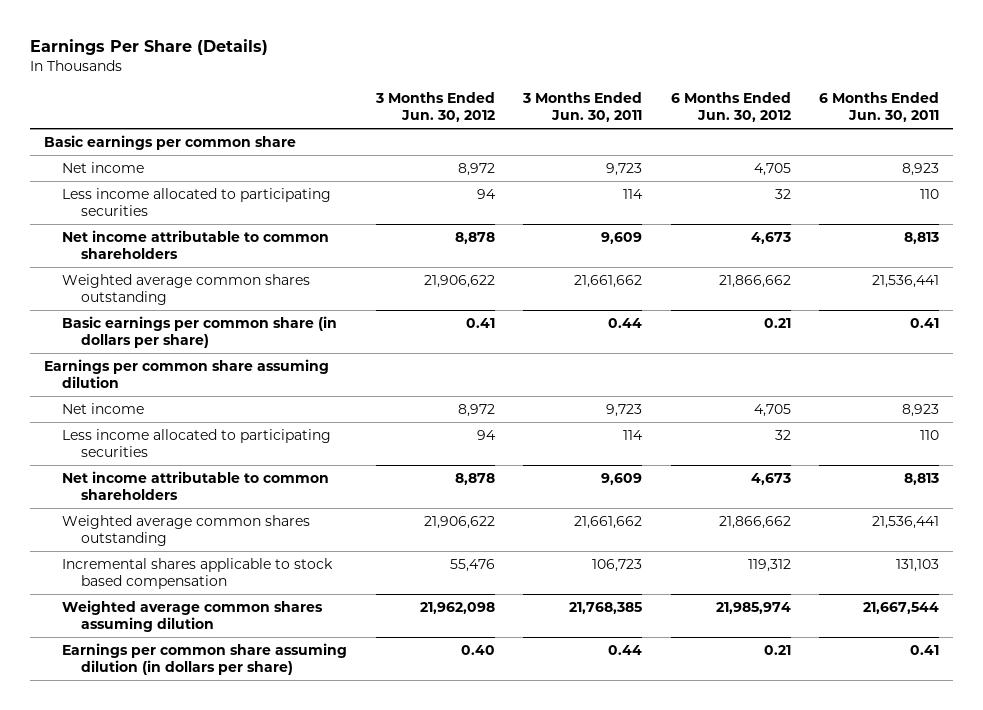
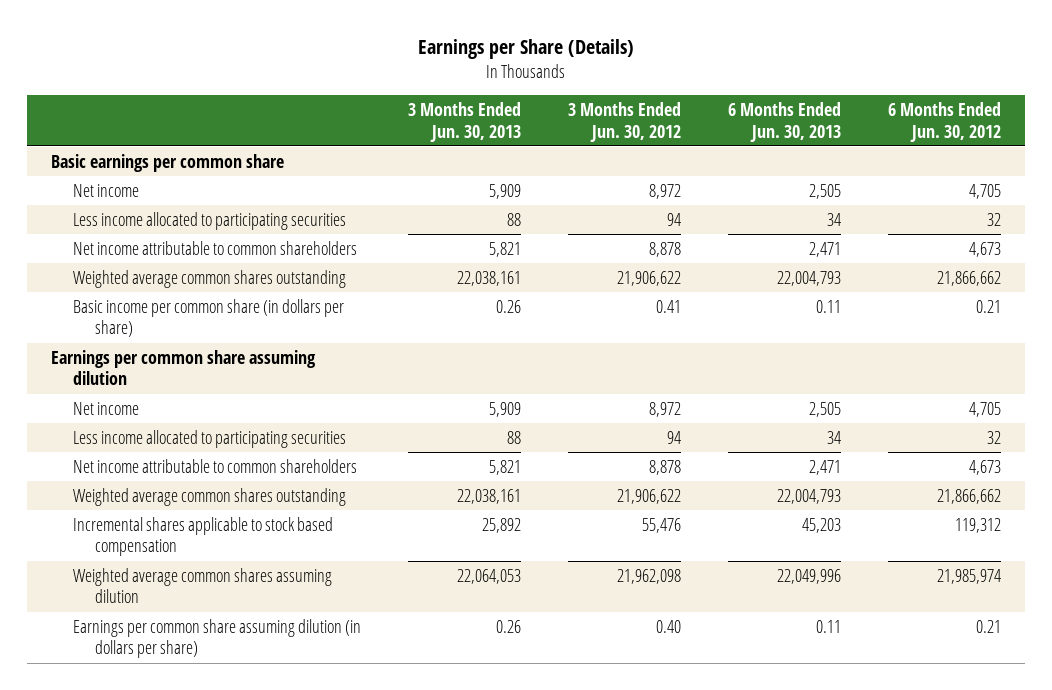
[29,38,268,55] Earnings Per Share (Details) -> [417,39,634,60] Earnings per Share (Details)
[522,91,643,123] 3 Months Ended Jun. 30, 2011 -> none
[819,91,940,123] 6 Months Ended Jun. 30, 2011 -> none
none -> [407,101,521,142] 3 Months Ended Jun. 30, 2013
none -> [728,101,842,142] 6 Months Ended Jun. 30, 2013
[62,315,338,349] Basic earnings per common share (in dollars per share) -> [72,298,344,338] Basic income per common share (in dollars per share)

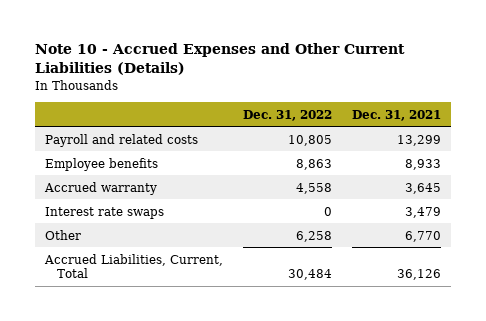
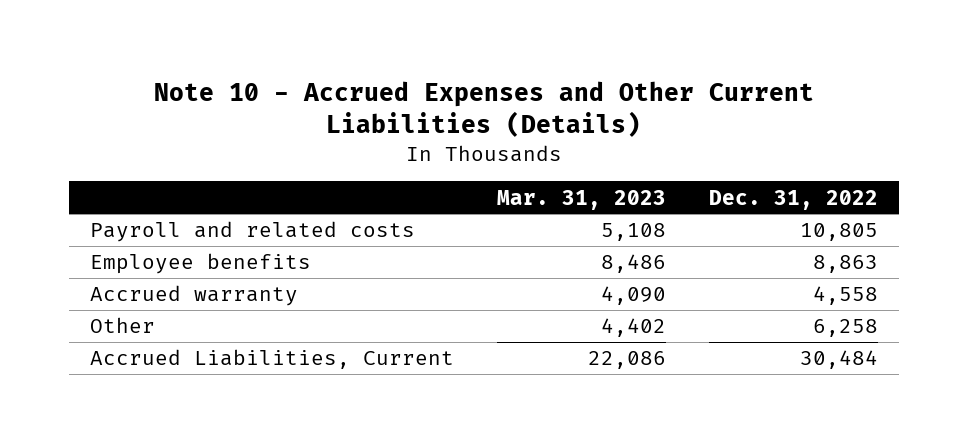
[351,109,441,121] Dec. 31, 2021 -> none
none -> [496,189,666,210] Mar. 31, 2023
[45,206,165,219] Interest rate swaps -> none
[44,253,224,279] Accrued Liabilities, Current, Total -> [90,349,455,370] Accrued Liabilities, Current

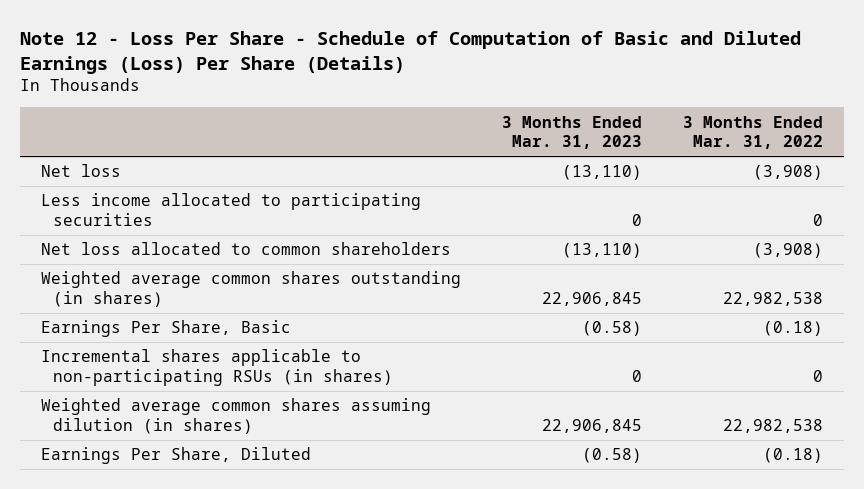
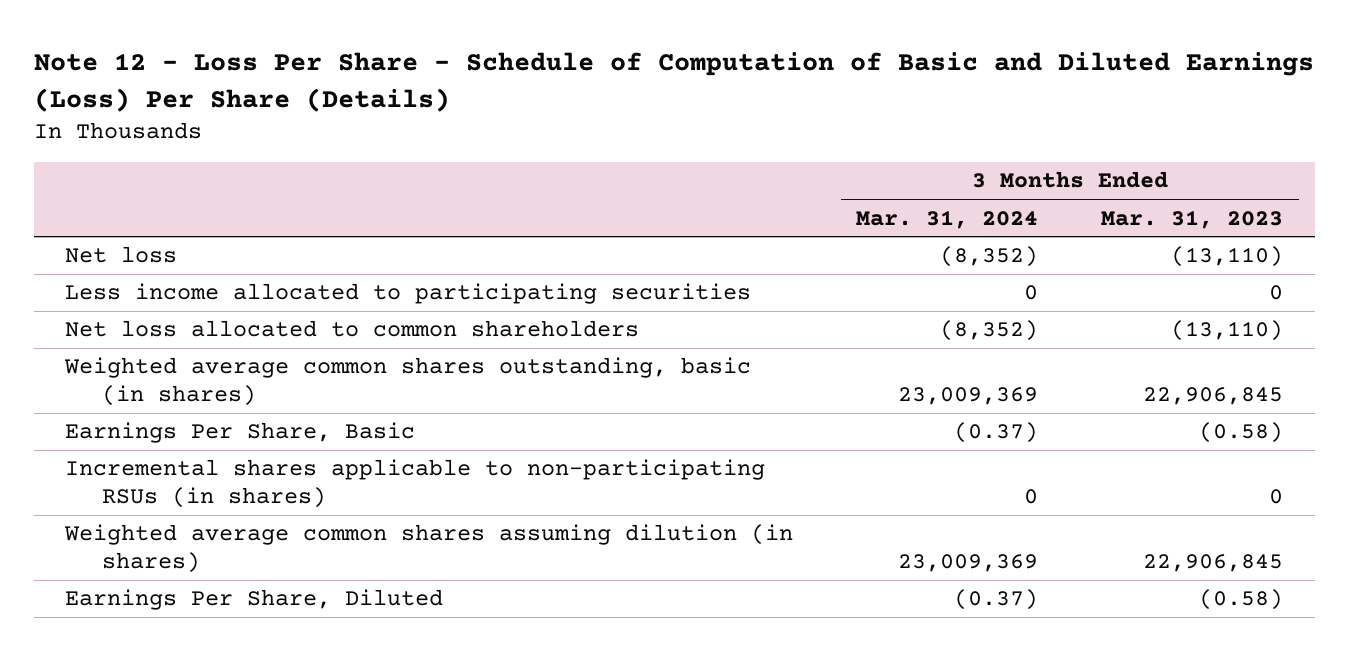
[683,115,824,150] 3 Months Ended Mar. 31, 2022 -> none
none -> [856,209,1039,229] Mar. 31, 2024
[40,271,461,308] Weighted average common shares outstanding (in shares) -> [64,357,752,406] Weighted average common shares outstanding, basic (in shares)

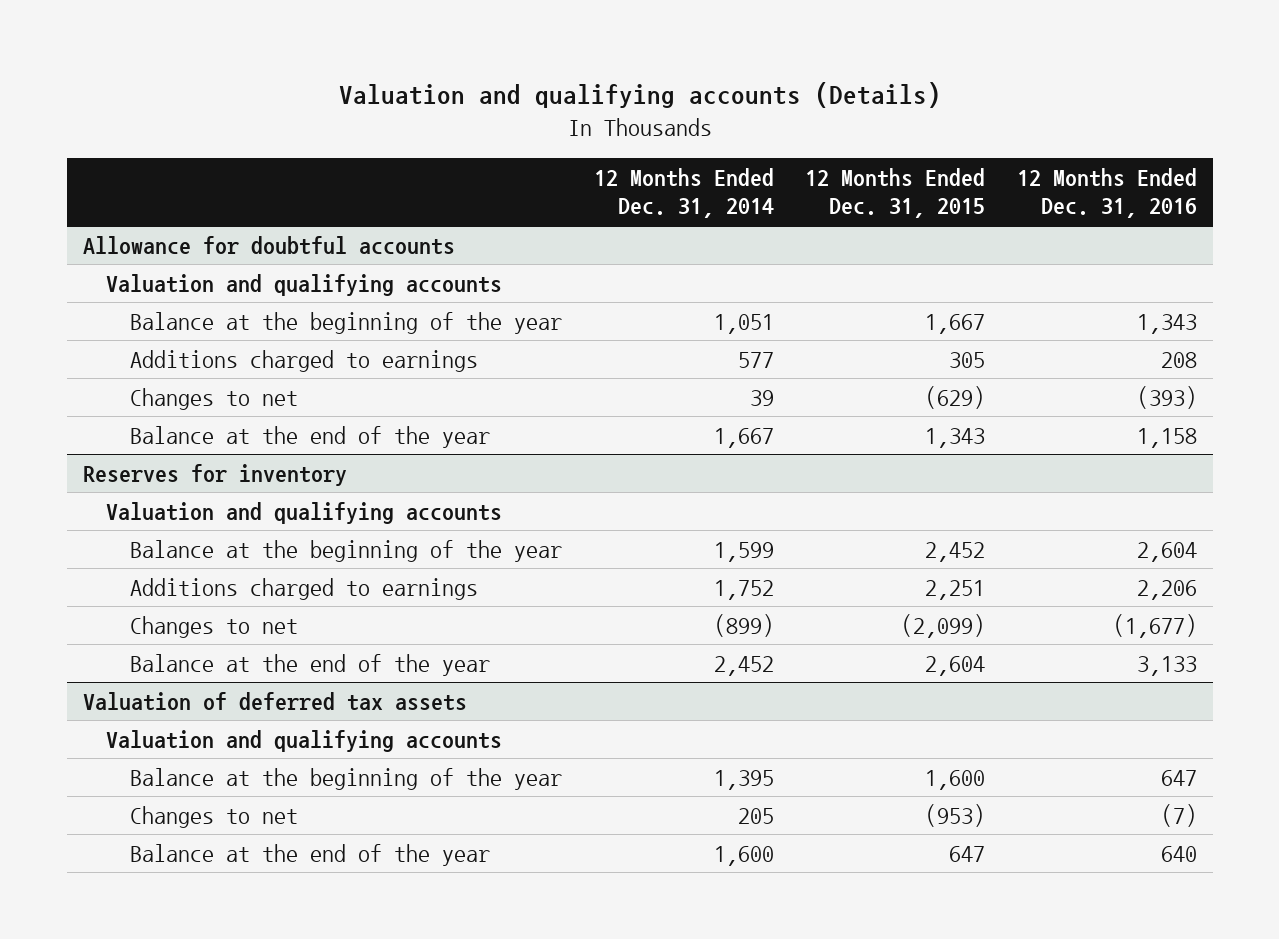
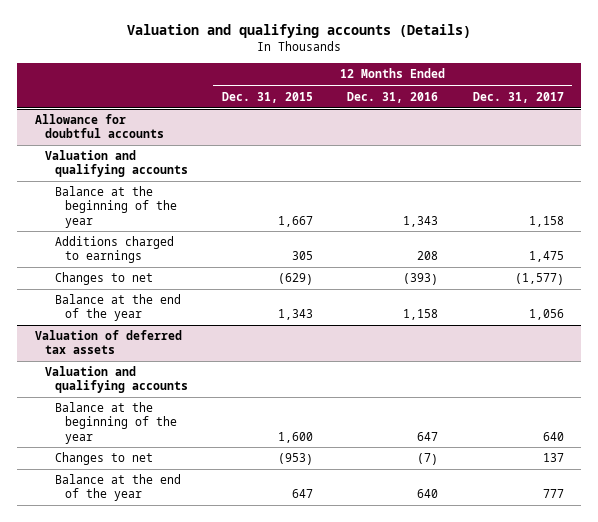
[593,167,774,219] 12 Months Ended Dec. 31, 2014 -> none
none -> [472,91,564,103] Dec. 31, 2017
[82,463,347,486] Reserves for inventory -> none
[106,501,503,524] Valuation and qualifying accounts -> none
[130,539,563,562] Balance at the beginning of the year -> none
[130,577,479,600] Additions charged to earnings -> none
[130,615,299,638] Changes to net -> none
[130,653,491,676] Balance at the end of the year -> none

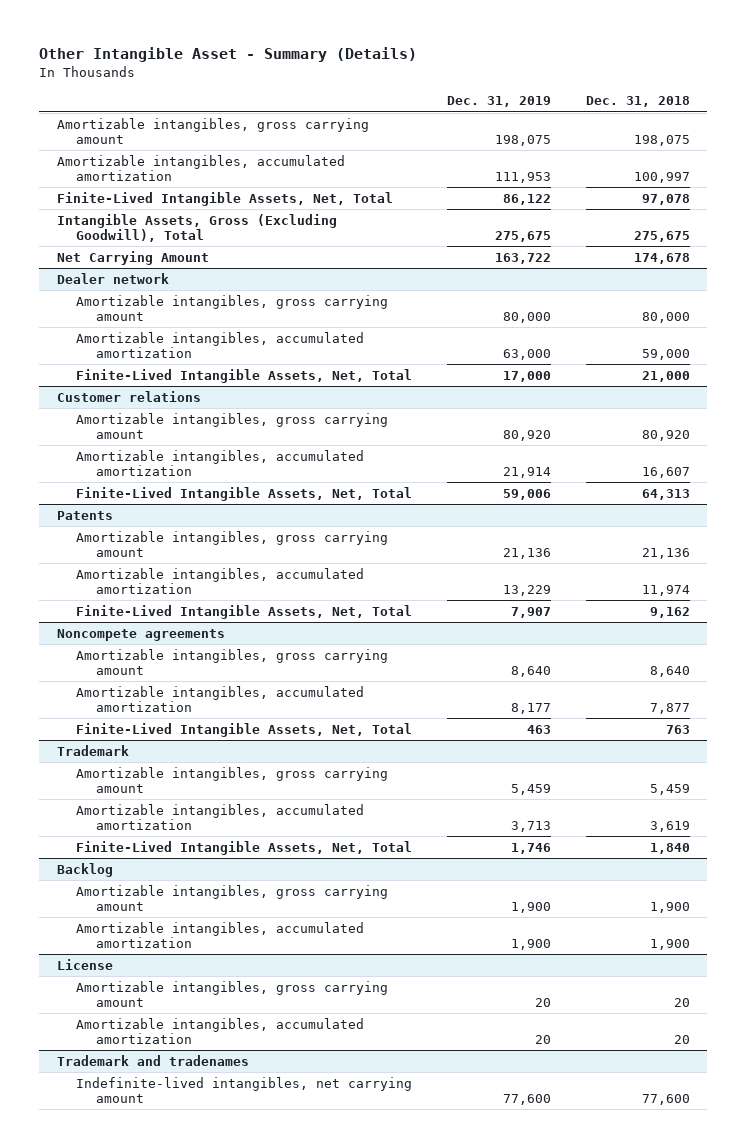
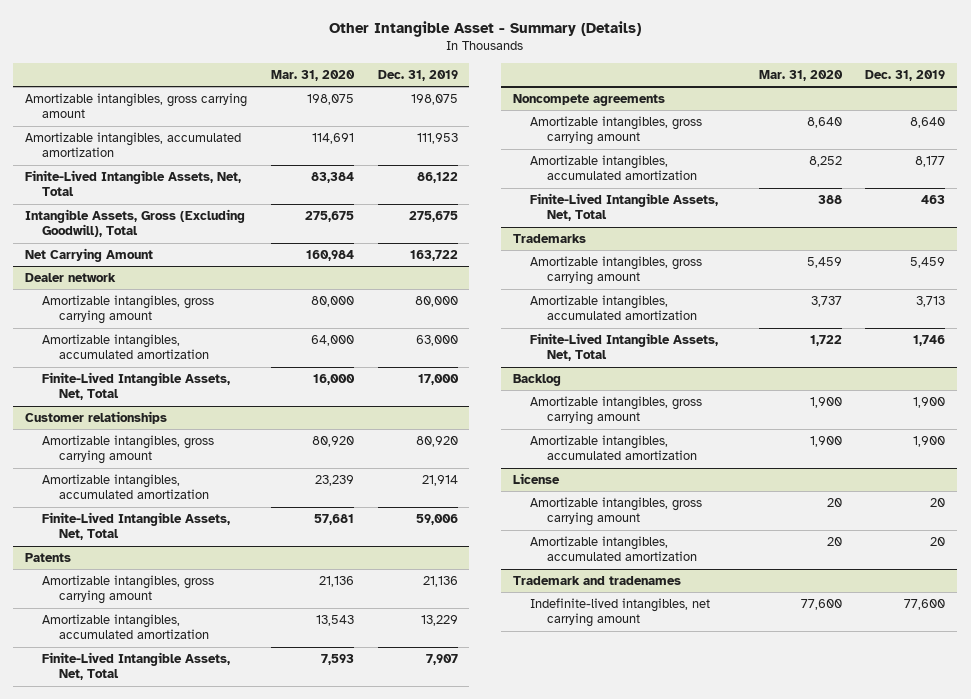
[585,96,690,108] Dec. 31, 2018 -> none
none -> [270,70,355,82] Mar. 31, 2020
[56,390,201,402] Customer relations -> [25,410,168,424] Customer relationships
[56,744,129,756] Trademark -> [513,233,587,243] Trademarks

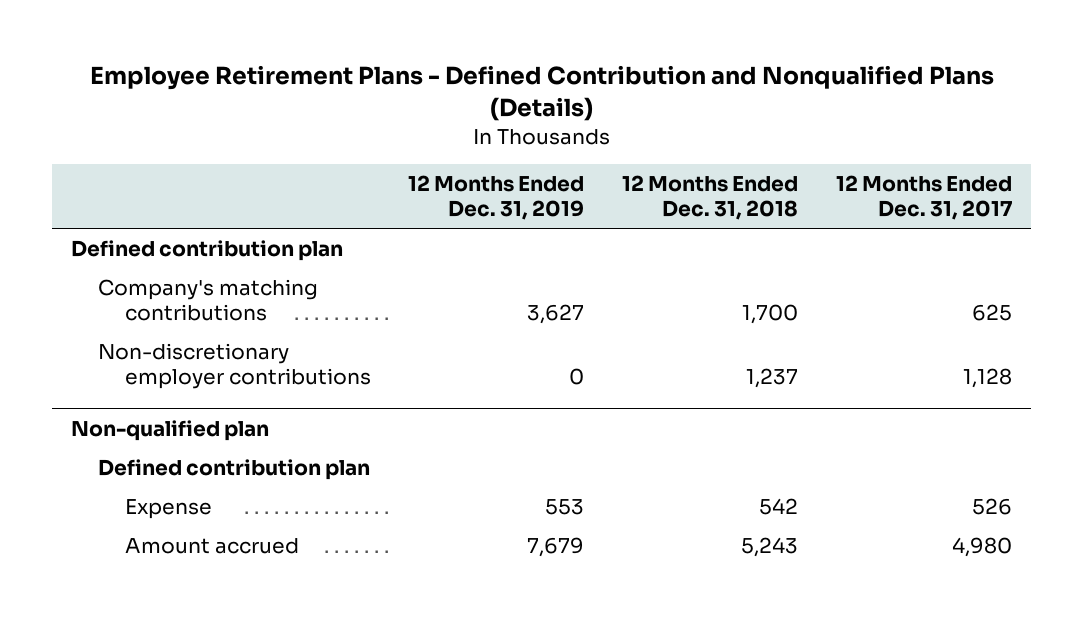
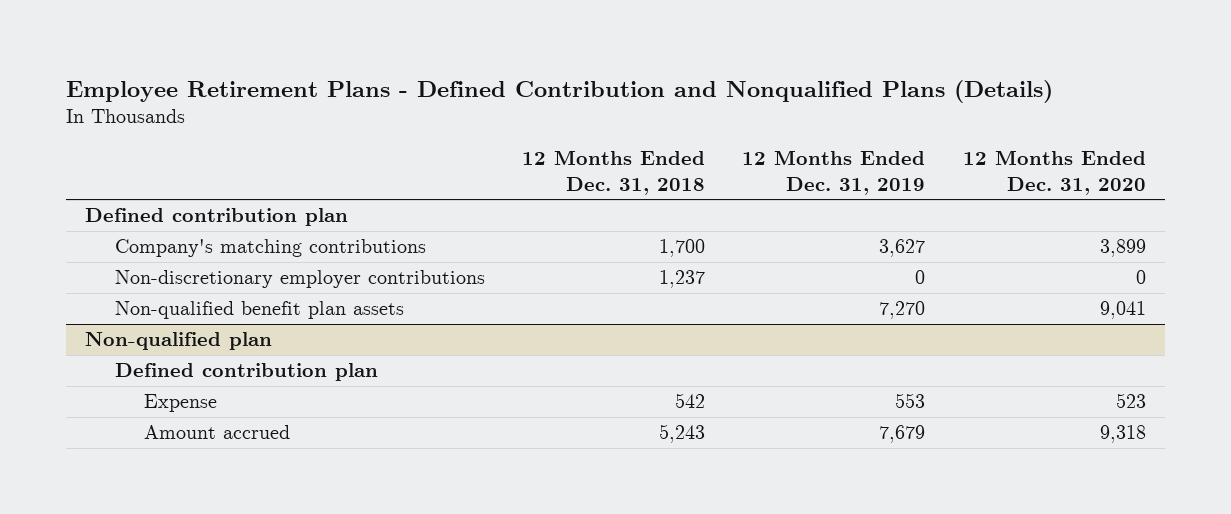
[836,175,1013,221] 12 Months Ended Dec. 31, 2017 -> none
none -> [962,150,1146,195] 12 Months Ended Dec. 31, 2020
none -> [114,301,404,320] Non-qualified benefit plan assets

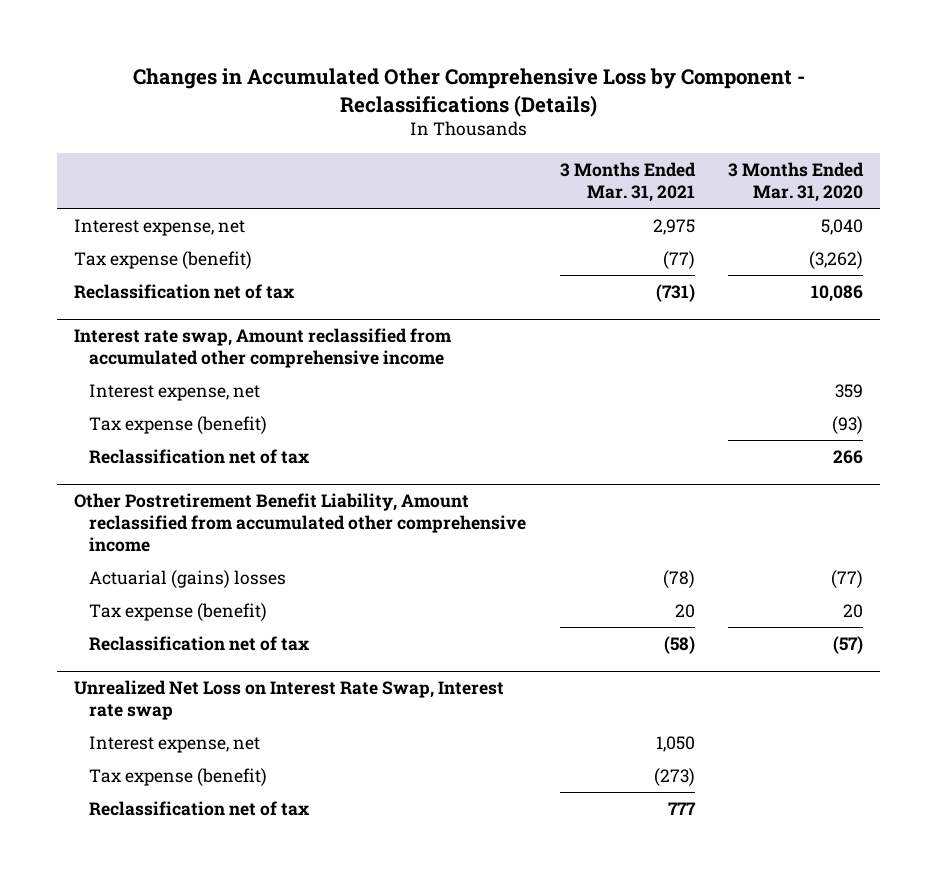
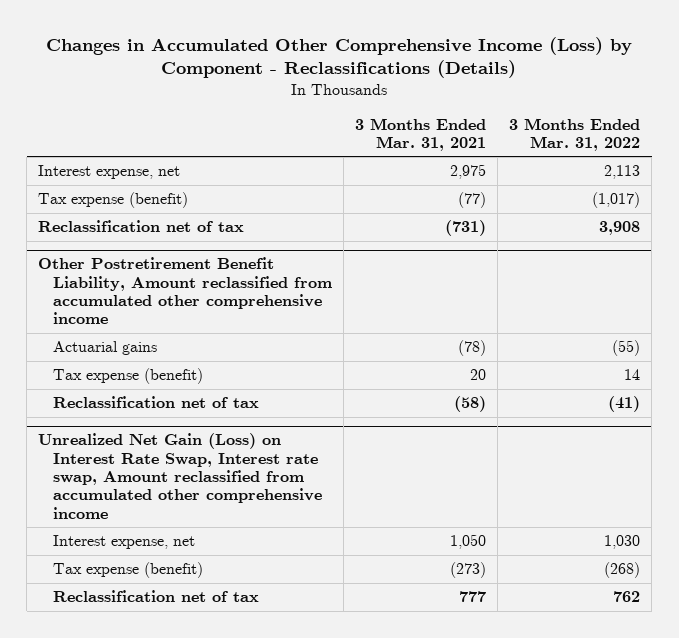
[132,68,805,117] Changes in Accumulated Other Comprehensive Loss by Component - Reclassifications (Details) -> [46,36,633,79] Changes in Accumulated Other Comprehensive Income (Loss) by Component - Reclassifications (Details)
[728,161,865,202] 3 Months Ended Mar. 31, 2020 -> none
none -> [509,117,641,151] 3 Months Ended Mar. 31, 2022
[73,328,451,369] Interest rate swap, Amount reclassified from accumulated other comprehensive income -> none
[88,383,260,401] Interest expense, net -> none
[88,415,267,434] Tax expense (benefit) -> none
[88,448,309,464] Reclassification net of tax -> none
[88,569,286,588] Actuarial (gains) losses -> [52,341,157,356] Actuarial gains
[73,680,504,721] Unrealized Net Loss on Interest Rate Swap, Interest rate swap -> none
none -> [38,433,322,519] Unrealized Net Gain (Loss) on Interest Rate Swap, Interest rate swap, Amount reclassified from accumulated other comprehensive income

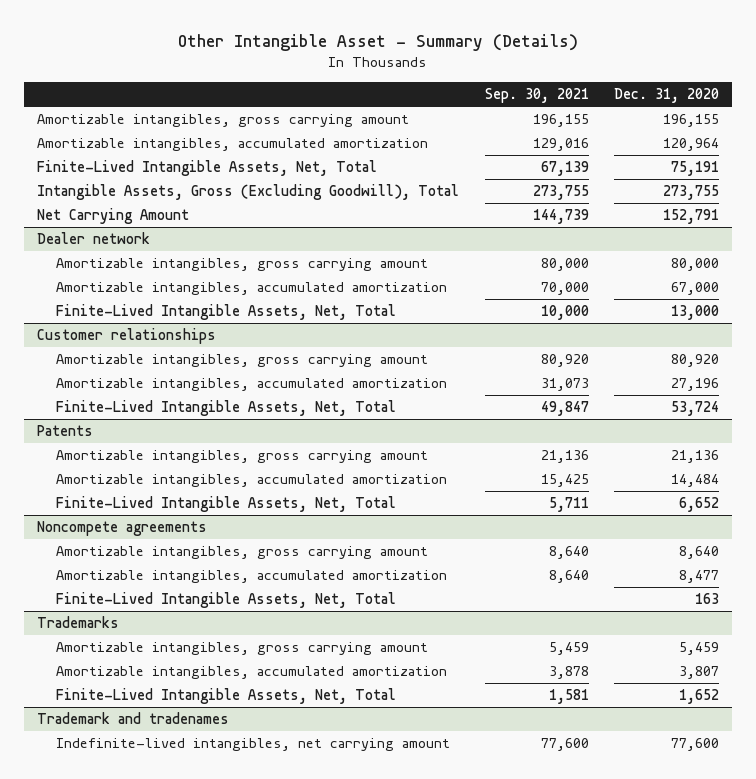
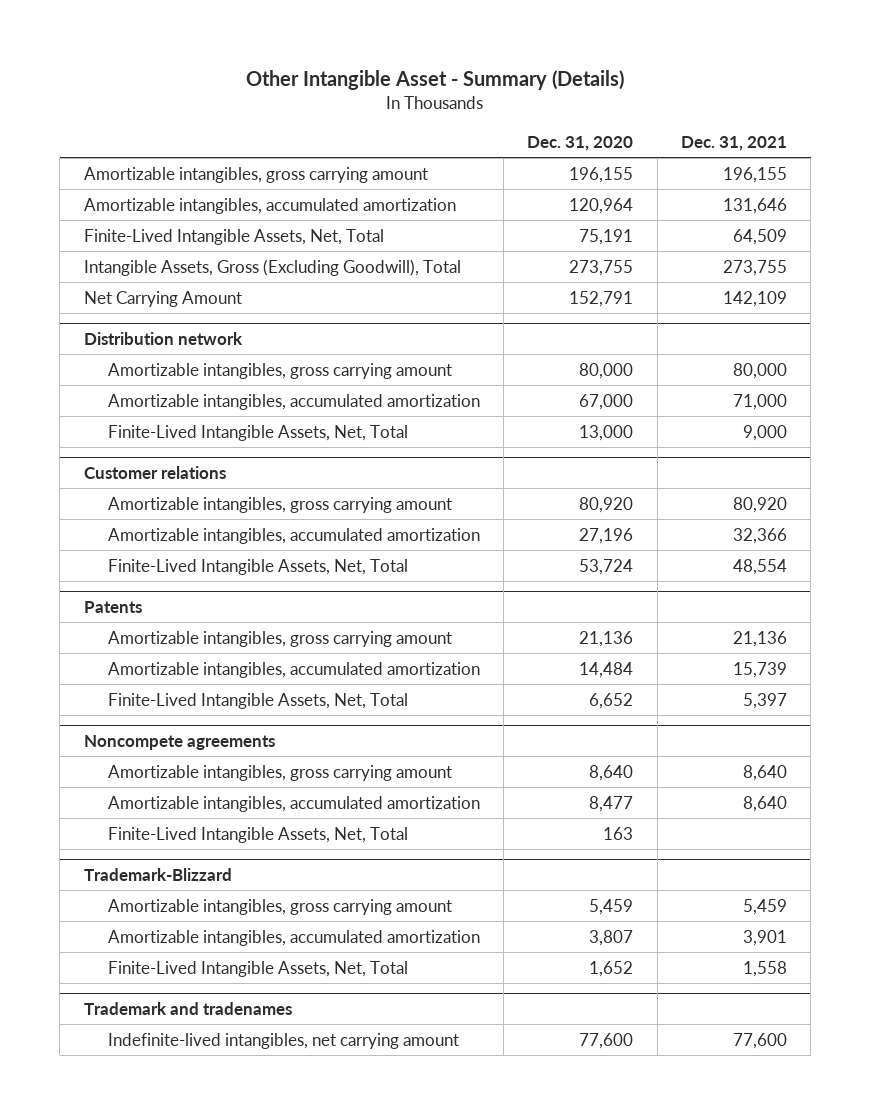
[484,88,589,104] Sep. 30, 2021 -> none
none -> [680,135,787,151] Dec. 31, 2021
[37,232,151,245] Dealer network -> [83,331,243,345] Distribution network
[37,328,217,345] Customer relationships -> [83,465,226,479] Customer relations
[37,616,120,629] Trademarks -> [83,867,232,881] Trademark-Blizzard

